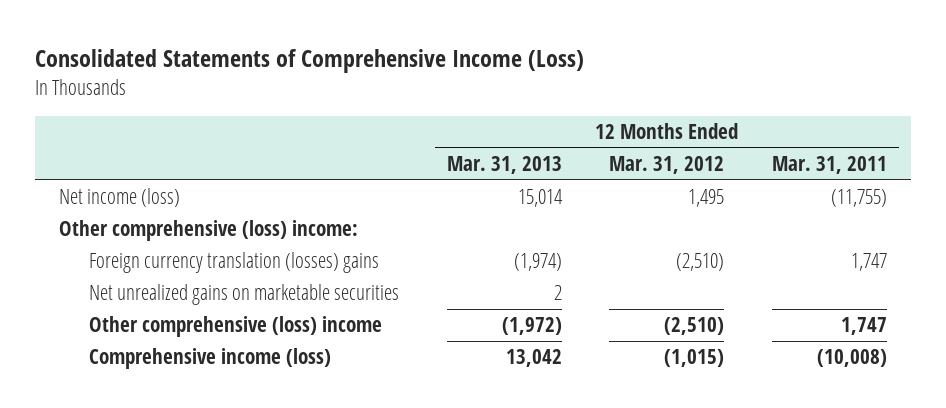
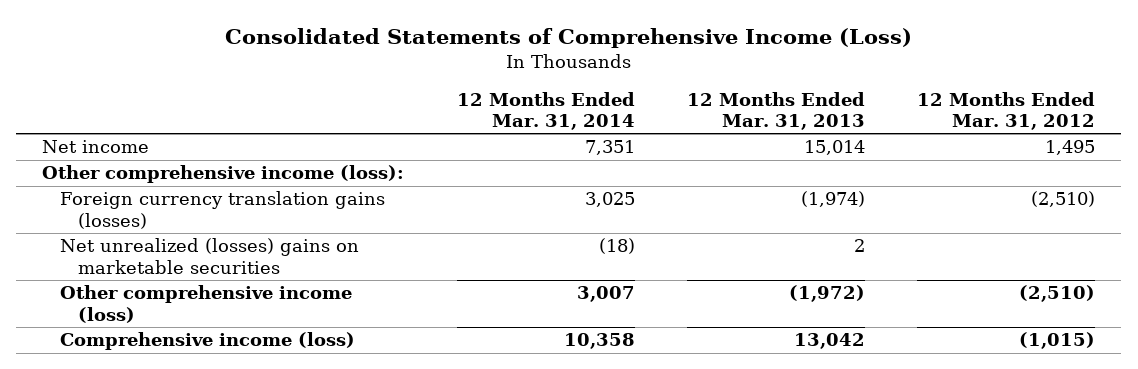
[772,156,888,175] Mar. 31, 2011 -> none
none -> [456,91,635,131] 12 Months Ended Mar. 31, 2014
[59,188,181,208] Net income (loss) -> [42,140,150,154] Net income
[59,220,359,242] Other comprehensive (loss) income: -> [42,165,405,184] Other comprehensive income (loss):
[89,252,380,274] Foreign currency translation (losses) gains -> [60,191,386,229] Foreign currency translation gains (losses)
[89,284,400,306] Net unrealized gains on marketable securities -> [60,238,360,274] Net unrealized (losses) gains on marketable securities
[89,316,383,338] Other comprehensive (loss) income -> [60,285,353,323] Other comprehensive income (loss)

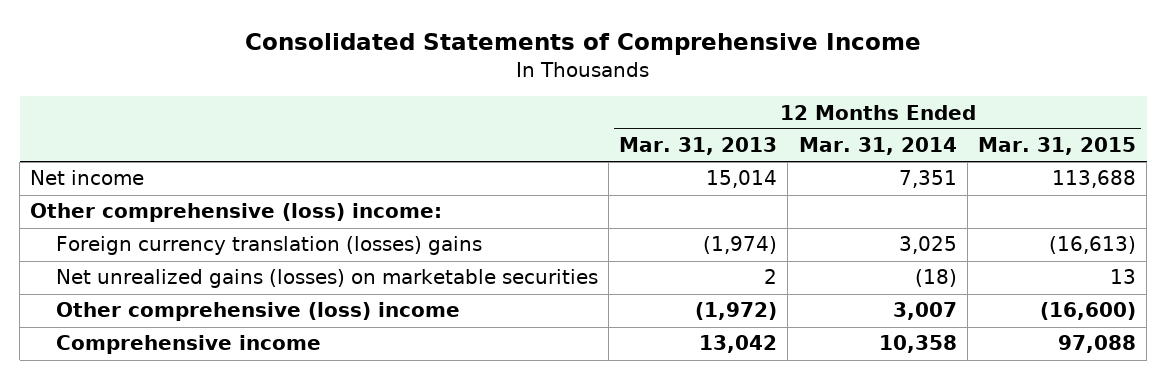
[224,28,912,49] Consolidated Statements of Comprehensive Income (Loss) -> [245,33,922,56] Consolidated Statements of Comprehensive Income
[917,91,1096,131] 12 Months Ended Mar. 31, 2012 -> none
none -> [977,137,1136,156] Mar. 31, 2015
[42,165,405,184] Other comprehensive income (loss): -> [30,203,443,223] Other comprehensive (loss) income:
[60,191,386,229] Foreign currency translation gains (losses) -> [55,236,482,256] Foreign currency translation (losses) gains
[60,238,360,274] Net unrealized (losses) gains on marketable securities -> [55,269,598,289] Net unrealized gains (losses) on marketable securities
[60,285,353,323] Other comprehensive income (loss) -> [55,302,460,322] Other comprehensive (loss) income
[60,332,356,351] Comprehensive income (loss) -> [55,335,321,355] Comprehensive income

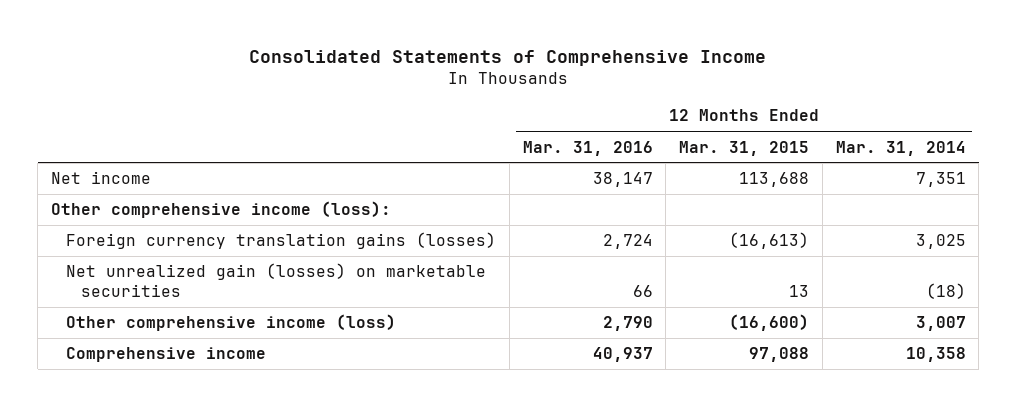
[619,137,778,156] Mar. 31, 2013 -> none
none -> [522,140,653,156] Mar. 31, 2016
[30,203,443,223] Other comprehensive (loss) income: -> [51,201,392,219] Other comprehensive income (loss):
[55,236,482,256] Foreign currency translation (losses) gains -> [66,232,497,250] Foreign currency translation gains (losses)
[55,269,598,289] Net unrealized gains (losses) on marketable securities -> [66,263,487,298] Net unrealized gain (losses) on marketable securities
[55,302,460,322] Other comprehensive (loss) income -> [66,314,397,332] Other comprehensive income (loss)

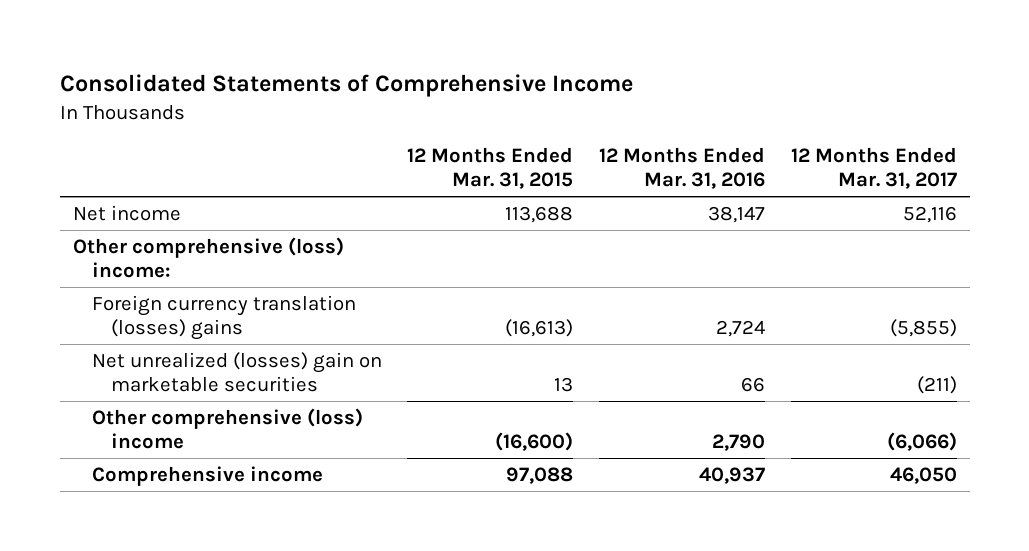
[835,140,966,156] Mar. 31, 2014 -> none
none -> [790,146,957,190] 12 Months Ended Mar. 31, 2017
[51,201,392,219] Other comprehensive income (loss): -> [72,236,344,279] Other comprehensive (loss) income:
[66,232,497,250] Foreign currency translation gains (losses) -> [91,294,356,341] Foreign currency translation (losses) gains
[66,263,487,298] Net unrealized gain (losses) on marketable securities -> [91,351,382,393] Net unrealized (losses) gain on marketable securities
[66,314,397,332] Other comprehensive income (loss) -> [91,407,363,450] Other comprehensive (loss) income

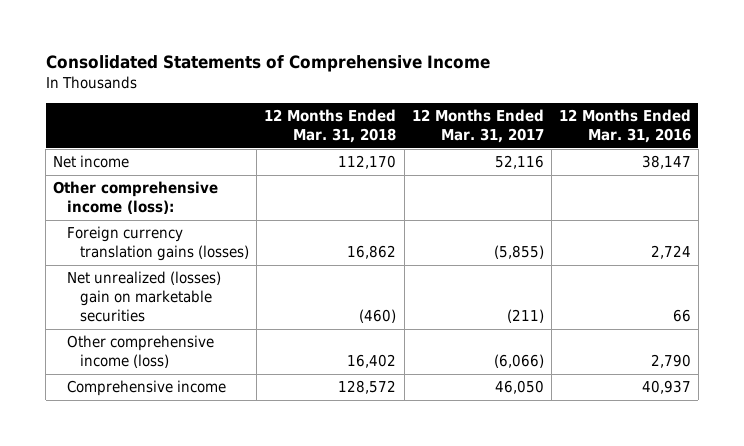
[407,146,574,190] 12 Months Ended Mar. 31, 2015 -> none
none -> [264,108,397,143] 12 Months Ended Mar. 31, 2018
[72,236,344,279] Other comprehensive (loss) income: -> [53,181,219,215] Other comprehensive income (loss):
[91,294,356,341] Foreign currency translation (losses) gains -> [66,226,250,262] Foreign currency translation gains (losses)
[91,407,363,450] Other comprehensive (loss) income -> [66,335,214,369] Other comprehensive income (loss)

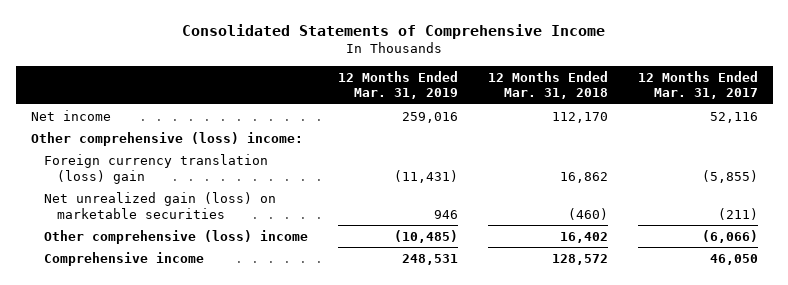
[558,108,691,143] 12 Months Ended Mar. 31, 2016 -> none
none -> [337,70,458,100] 12 Months Ended Mar. 31, 2019
[53,181,219,215] Other comprehensive income (loss): -> [30,131,303,146] Other comprehensive (loss) income:
[66,226,250,262] Foreign currency translation gains (losses) -> [43,153,268,184] Foreign currency translation (loss) gain
[66,271,221,322] Net unrealized (losses) gain on marketable securities -> [43,191,276,219] Net unrealized gain (loss) on marketable securities
[66,335,214,369] Other comprehensive income (loss) -> [43,229,308,244] Other comprehensive (loss) income

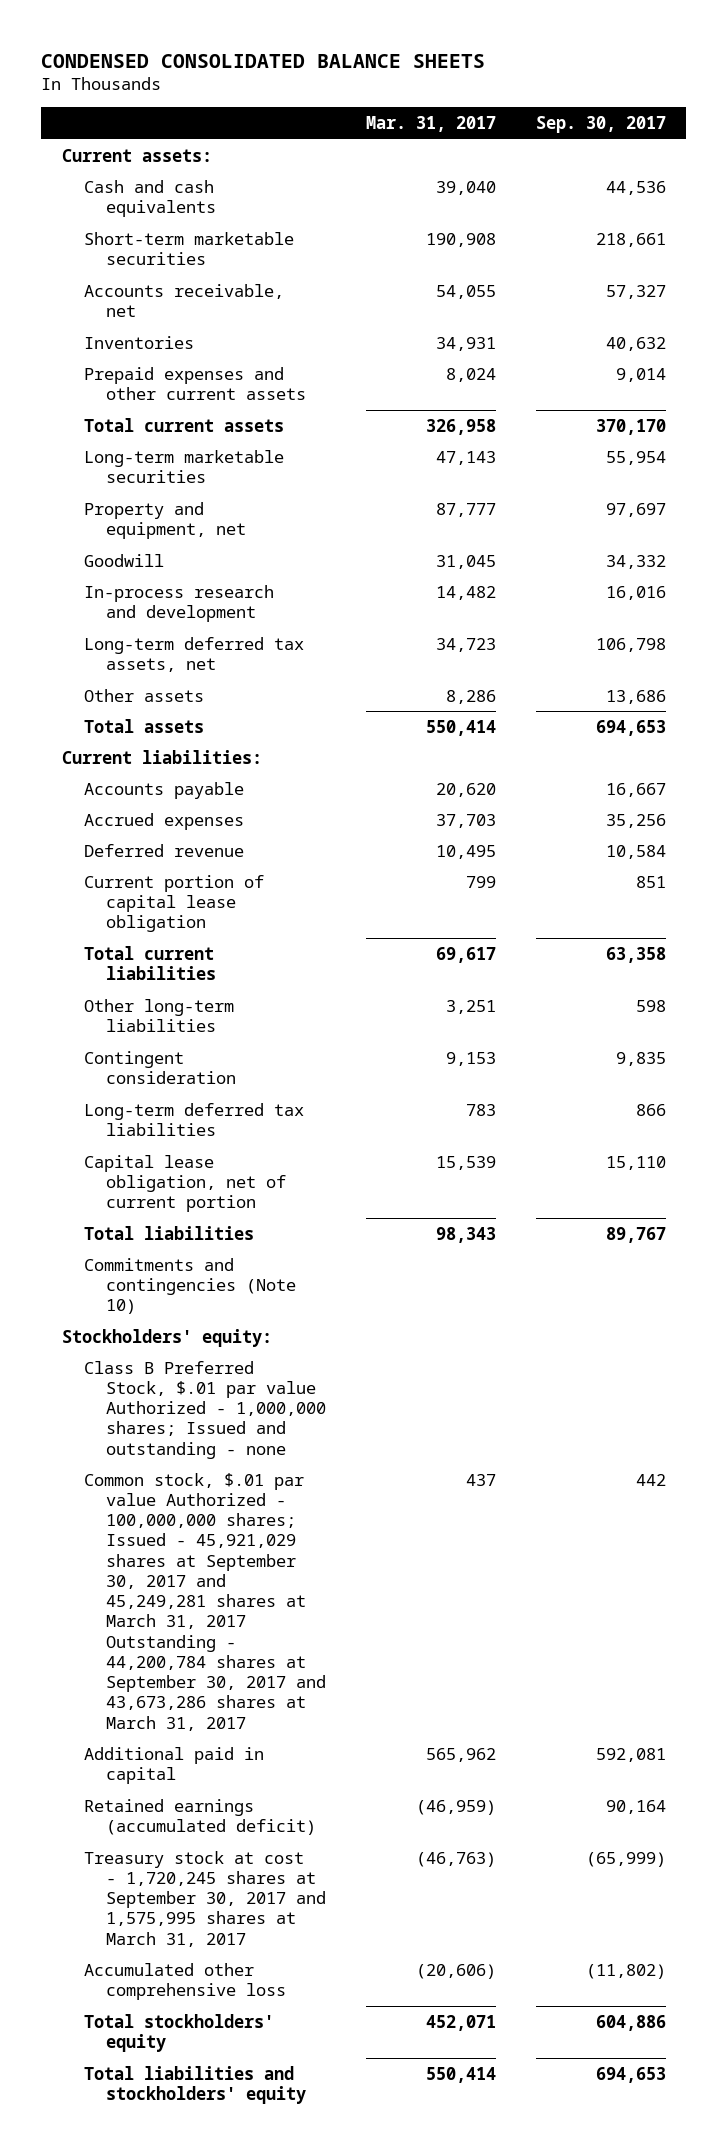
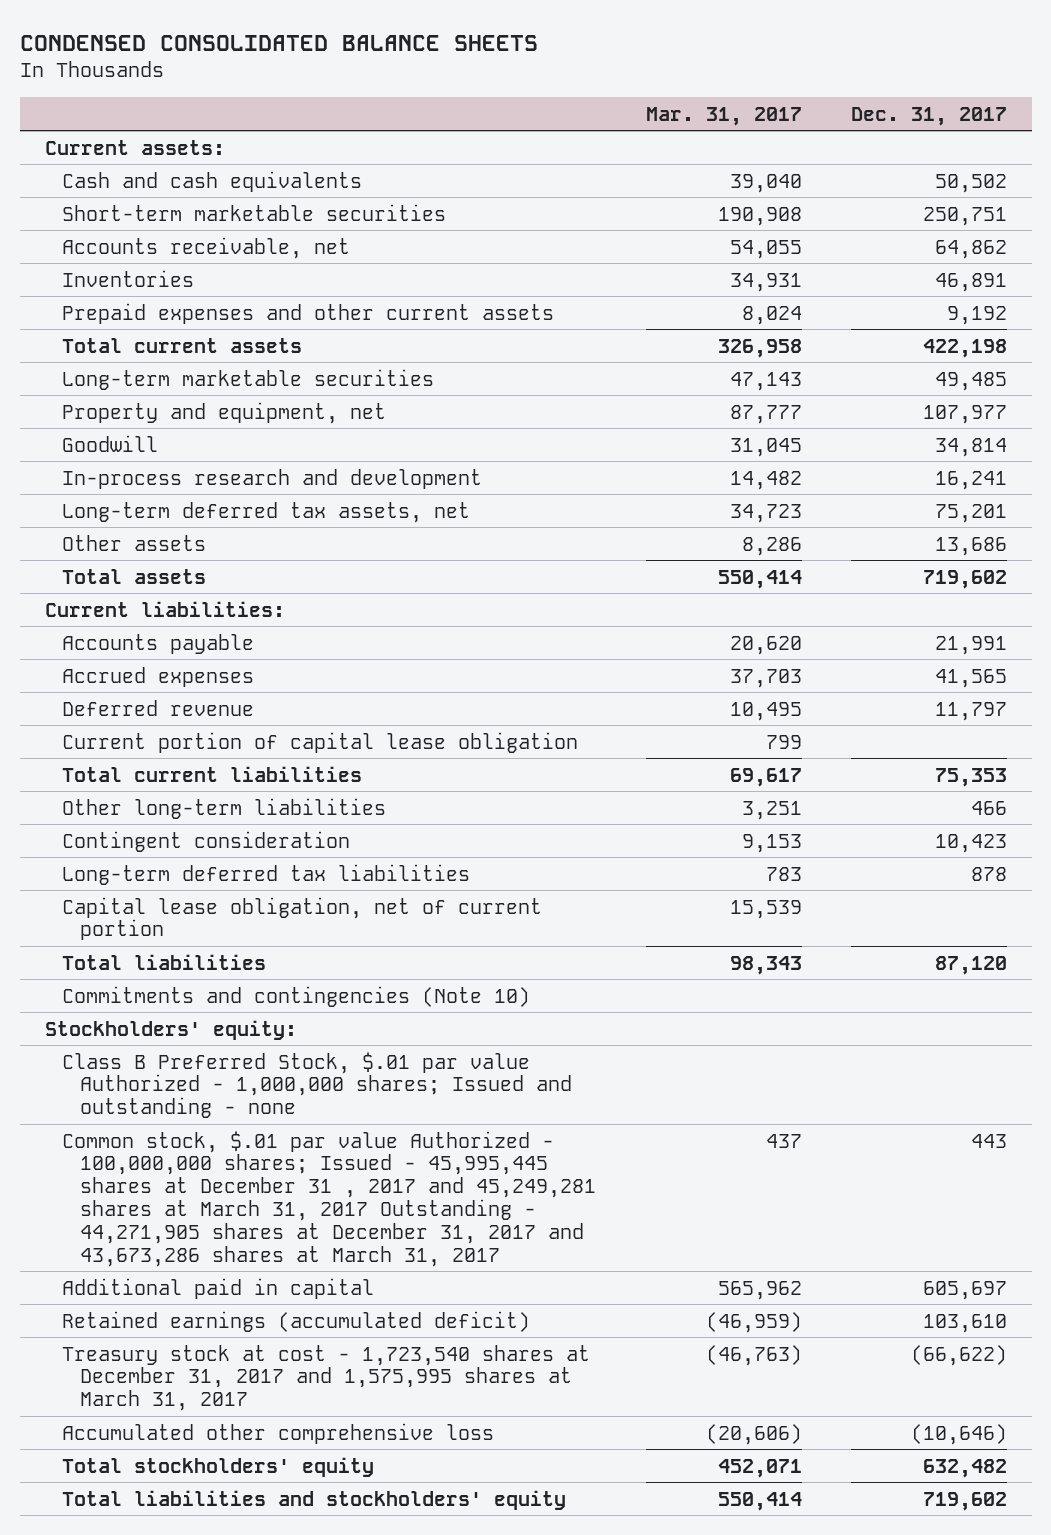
[536,116,667,134] Sep. 30, 2017 -> none
none -> [850,106,1007,126] Dec. 31, 2017
[83,1472,326,1731] Common stock, $.01 par value Authorized - 100,000,000 shares; Issued - 45,921,029 shares at September 30, 2017 and 45,249,281 shares at March 31, 2017 Outstanding - 44,200,784 shares at September 30, 2017 and 43,673,286 shares at March 31, 2017 -> [62,1130,597,1267] Common stock, $.01 par value Authorized - 100,000,000 shares; Issued - 45,995,445 shares at December 31 , 2017 and 45,249,281 shares at March 31, 2017 Outstanding - 44,271,905 shares at December 31, 2017 and 43,673,286 shares at March 31, 2017
[83,1850,326,1947] Treasury stock at cost - 1,720,245 shares at September 30, 2017 and 1,575,995 shares at March 31, 2017 -> [62,1344,591,1412] Treasury stock at cost - 1,723,540 shares at December 31, 2017 and 1,575,995 shares at March 31, 2017

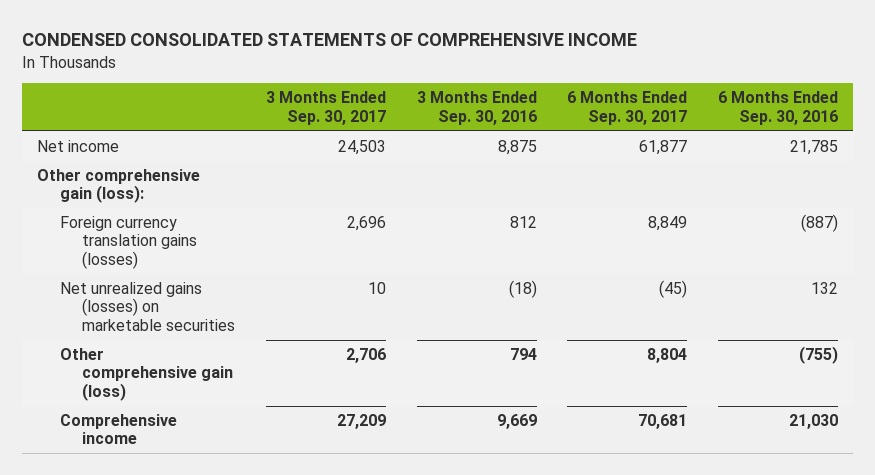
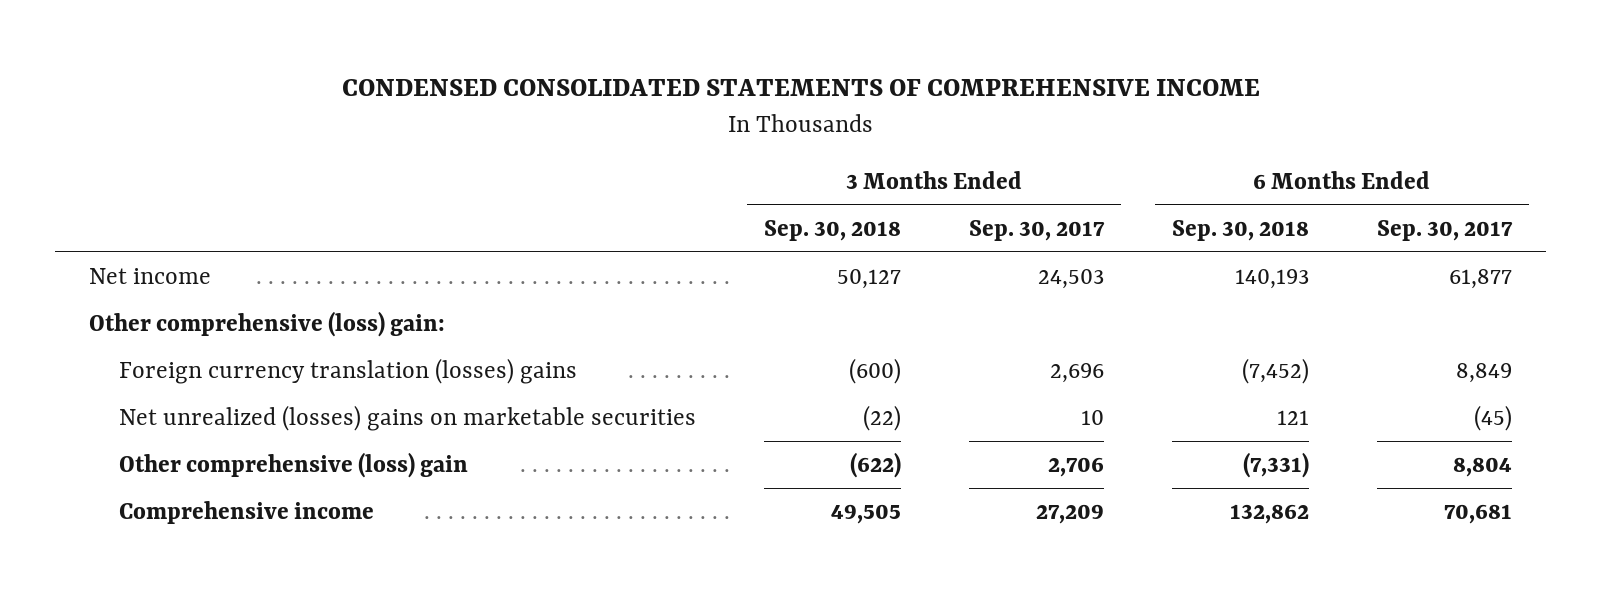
[416,91,537,125] 3 Months Ended Sep. 30, 2016 -> none
[717,91,838,125] 6 Months Ended Sep. 30, 2016 -> none
none -> [764,219,902,241] Sep. 30, 2018
none -> [1172,219,1310,241] Sep. 30, 2018
[36,169,200,204] Other comprehensive gain (loss): -> [89,310,446,337] Other comprehensive (loss) gain:
[59,216,198,269] Foreign currency translation gains (losses) -> [119,357,578,384] Foreign currency translation (losses) gains
[59,282,236,331] Net unrealized gains (losses) on marketable securities -> [119,404,697,431] Net unrealized (losses) gains on marketable securities
[59,348,234,401] Other comprehensive gain (loss) -> [119,451,469,478] Other comprehensive (loss) gain

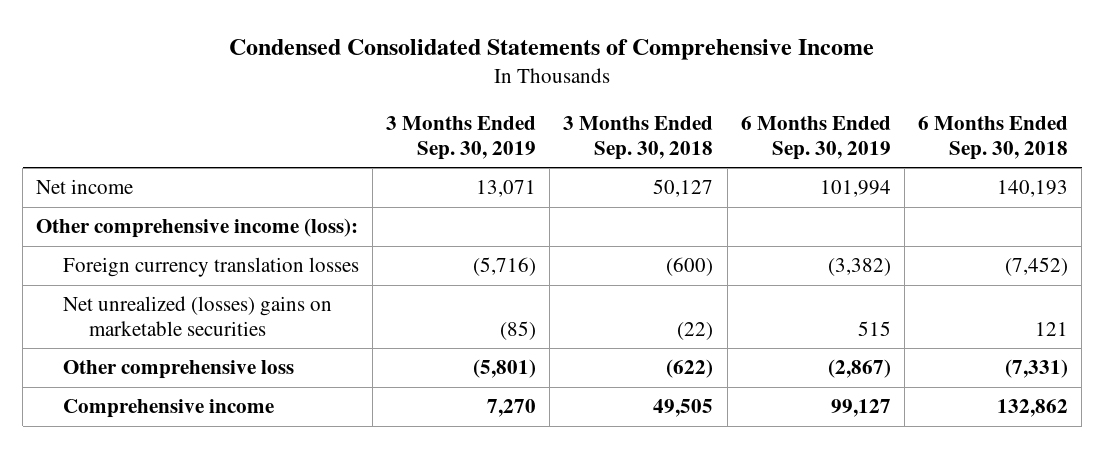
[341,79,1260,97] CONDENSED CONSOLIDATED STATEMENTS OF COMPREHENSIVE INCOME -> [229,39,875,61] Condensed Consolidated Statements of Comprehensive Income
[969,219,1106,241] Sep. 30, 2017 -> none
[1377,219,1514,241] Sep. 30, 2017 -> none
none -> [385,116,536,160] 3 Months Ended Sep. 30, 2019
none -> [740,116,891,160] 6 Months Ended Sep. 30, 2019
[89,310,446,337] Other comprehensive (loss) gain: -> [36,218,359,239] Other comprehensive income (loss):
[119,357,578,384] Foreign currency translation (losses) gains -> [62,257,359,278] Foreign currency translation losses
[119,451,469,478] Other comprehensive (loss) gain -> [62,360,294,380] Other comprehensive loss

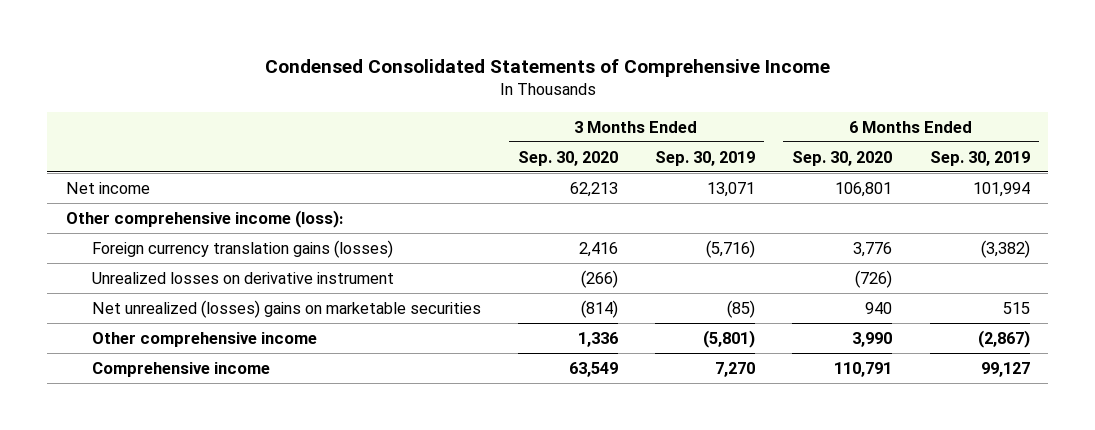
[563,116,714,160] 3 Months Ended Sep. 30, 2018 -> none
[918,116,1069,160] 6 Months Ended Sep. 30, 2018 -> none
none -> [517,150,618,166] Sep. 30, 2020
none -> [792,150,893,166] Sep. 30, 2020
[62,257,359,278] Foreign currency translation losses -> [91,239,393,258] Foreign currency translation gains (losses)
none -> [91,271,394,284] Unrealized losses on derivative instrument
[62,360,294,380] Other comprehensive loss -> [91,331,317,347] Other comprehensive income

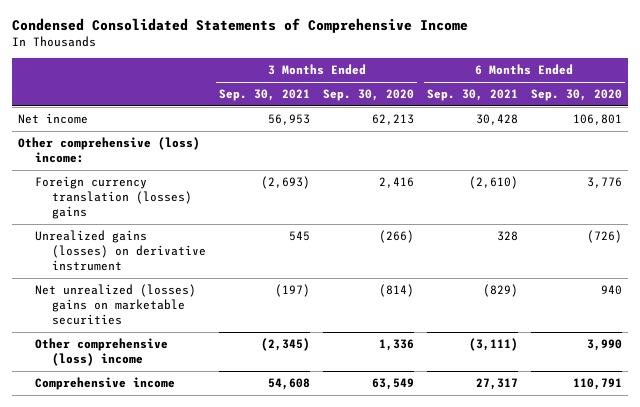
[655,150,756,166] Sep. 30, 2019 -> none
[929,150,1030,166] Sep. 30, 2019 -> none
none -> [219,89,311,102] Sep. 30, 2021
none -> [427,89,519,102] Sep. 30, 2021
[65,209,343,228] Other comprehensive income (loss): -> [18,137,201,163] Other comprehensive (loss) income:
[91,239,393,258] Foreign currency translation gains (losses) -> [35,176,193,219] Foreign currency translation (losses) gains
[91,271,394,284] Unrealized losses on derivative instrument -> [35,230,207,271] Unrealized gains (losses) on derivative instrument
[91,331,317,347] Other comprehensive income -> [35,338,169,366] Other comprehensive (loss) income

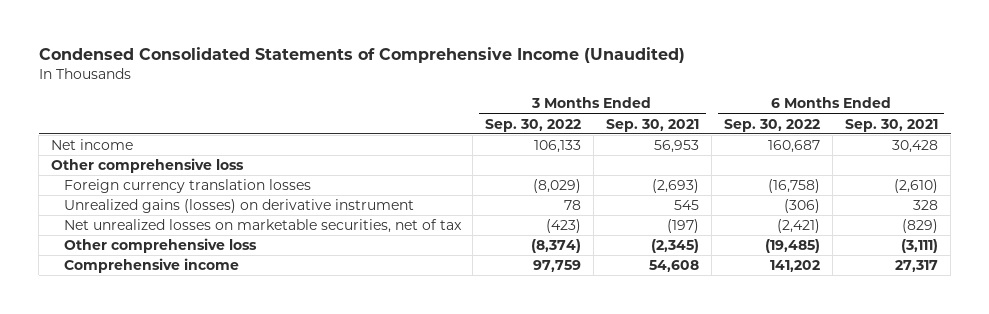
[11,18,468,34] Condensed Consolidated Statements of Comprehensive Income -> [38,47,685,64] Condensed Consolidated Statements of Comprehensive Income (Unaudited)
[323,89,415,102] Sep. 30, 2020 -> none
[530,89,622,102] Sep. 30, 2020 -> none
none -> [485,118,582,132] Sep. 30, 2022
none -> [724,118,821,132] Sep. 30, 2022
[18,137,201,163] Other comprehensive (loss) income: -> [51,158,245,174] Other comprehensive loss
[35,176,193,219] Foreign currency translation (losses) gains -> [63,179,311,194] Foreign currency translation losses
[35,284,197,325] Net unrealized (losses) gains on marketable securities -> [63,219,462,234] Net unrealized losses on marketable securities, net of tax
[35,338,169,366] Other comprehensive (loss) income -> [63,238,257,254] Other comprehensive loss

